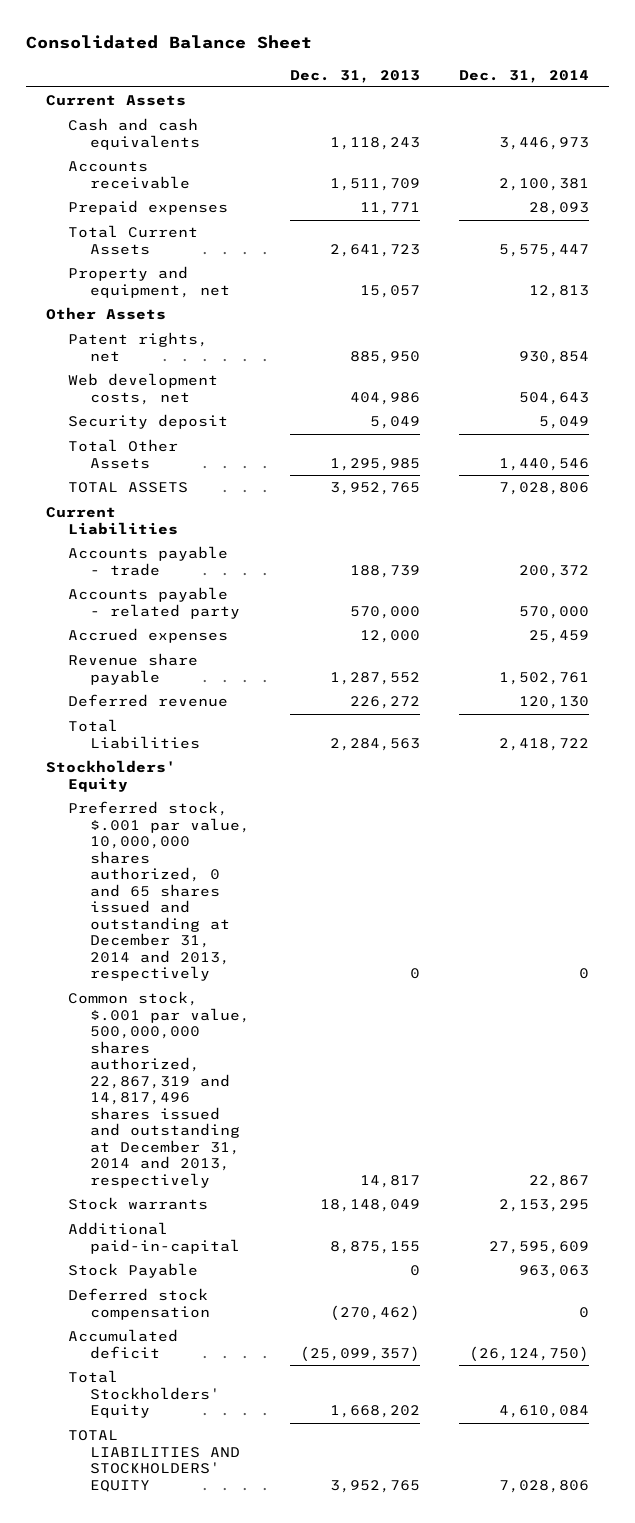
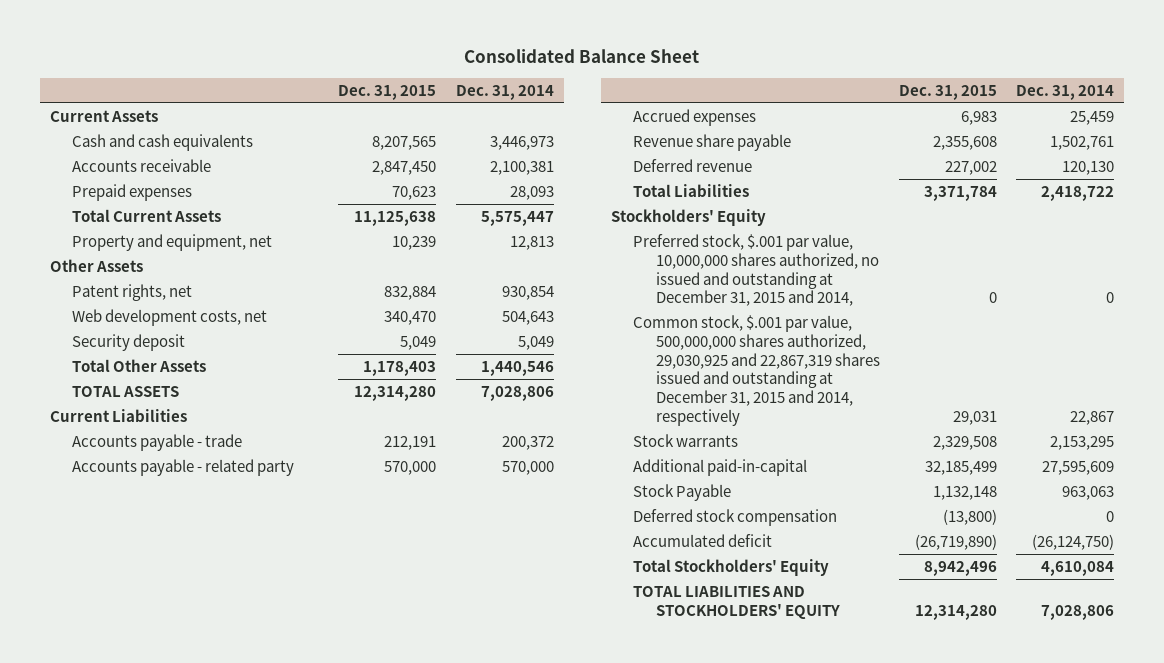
[289,69,420,83] Dec. 31, 2013 -> none
none -> [338,84,437,100] Dec. 31, 2015
[67,801,251,982] Preferred stock, $.001 par value, 10,000,000 shares authorized, 0 and 65 shares issued and outstanding at December 31, 2014 and 2013, respectively -> [633,233,879,307] Preferred stock, $.001 par value, 10,000,000 shares authorized, no issued and outstanding at December 31, 2015 and 2014,
[67,991,251,1188] Common stock, $.001 par value, 500,000,000 shares authorized, 22,867,319 and 14,817,496 shares issued and outstanding at December 31, 2014 and 2013, respectively -> [633,314,880,427] Common stock, $.001 par value, 500,000,000 shares authorized, 29,030,925 and 22,867,319 shares issued and outstanding at December 31, 2015 and 2014, respectively

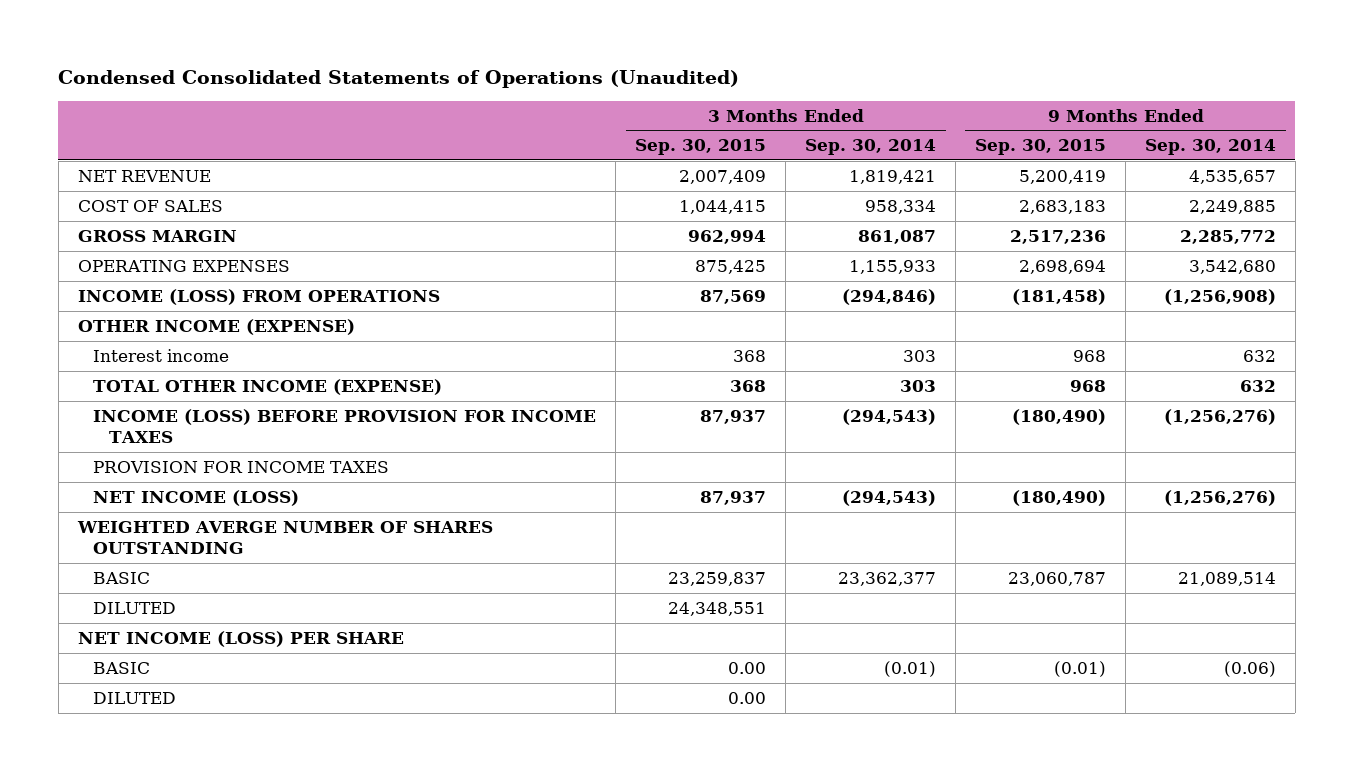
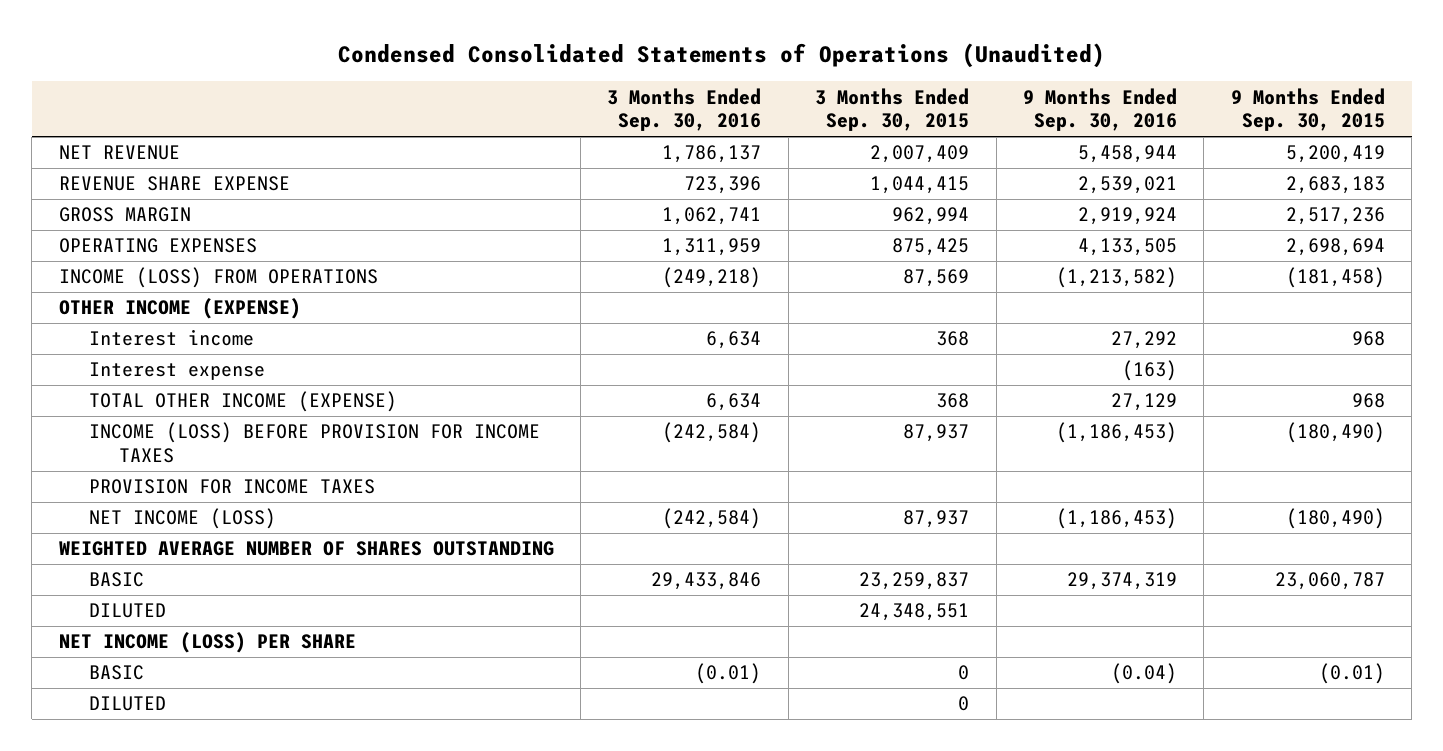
[805,139,937,156] Sep. 30, 2014 -> none
[1144,139,1276,156] Sep. 30, 2014 -> none
none -> [607,87,762,132] 3 Months Ended Sep. 30, 2016
none -> [1022,87,1177,132] 9 Months Ended Sep. 30, 2016
[77,199,223,212] COST OF SALES -> [58,176,290,192] REVENUE SHARE EXPENSE
none -> [88,362,265,381] Interest expense
[76,520,493,554] WEIGHTED AVERGE NUMBER OF SHARES OUTSTANDING -> [58,541,554,557] WEIGHTED AVERAGE NUMBER OF SHARES OUTSTANDING
[728,661,767,674] 0.00 -> [958,665,970,681] 0
[728,691,767,704] 0.00 -> [958,696,970,712] 0

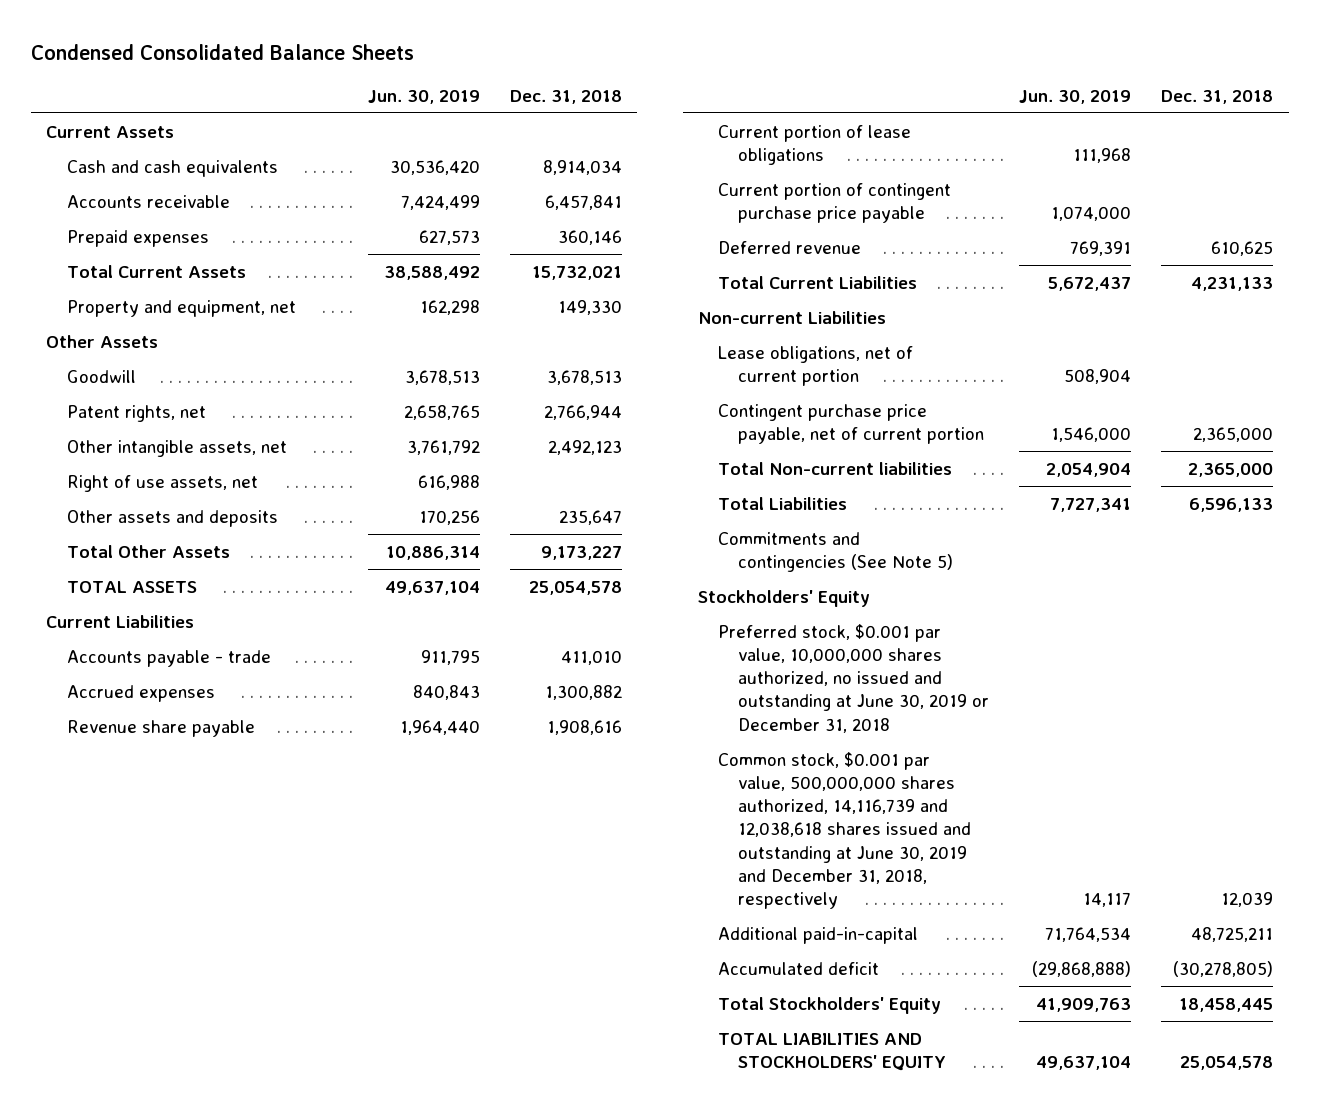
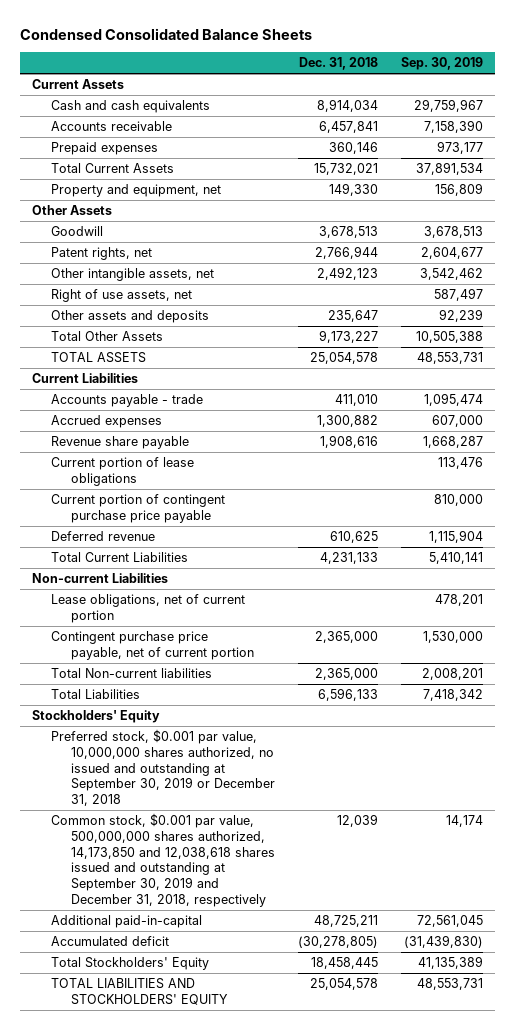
[367,89,480,104] Jun. 30, 2019 -> none
none -> [401,57,484,71] Sep. 30, 2019
[718,531,954,572] Commitments and contingencies (See Note 5) -> none
[718,623,990,733] Preferred stock, $0.001 par value, 10,000,000 shares authorized, no issued and outstanding at June 30, 2019 or December 31, 2018 -> [51,729,276,806] Preferred stock, $0.001 par value, 10,000,000 shares authorized, no issued and outstanding at September 30, 2019 or December 31, 2018
[718,751,972,910] Common stock, $0.001 par value, 500,000,000 shares authorized, 14,116,739 and 12,038,618 shares issued and outstanding at June 30, 2019 and December 31, 2018, respectively -> [51,813,276,907] Common stock, $0.001 par value, 500,000,000 shares authorized, 14,173,850 and 12,038,618 shares issued and outstanding at September 30, 2019 and December 31, 2018, respectively

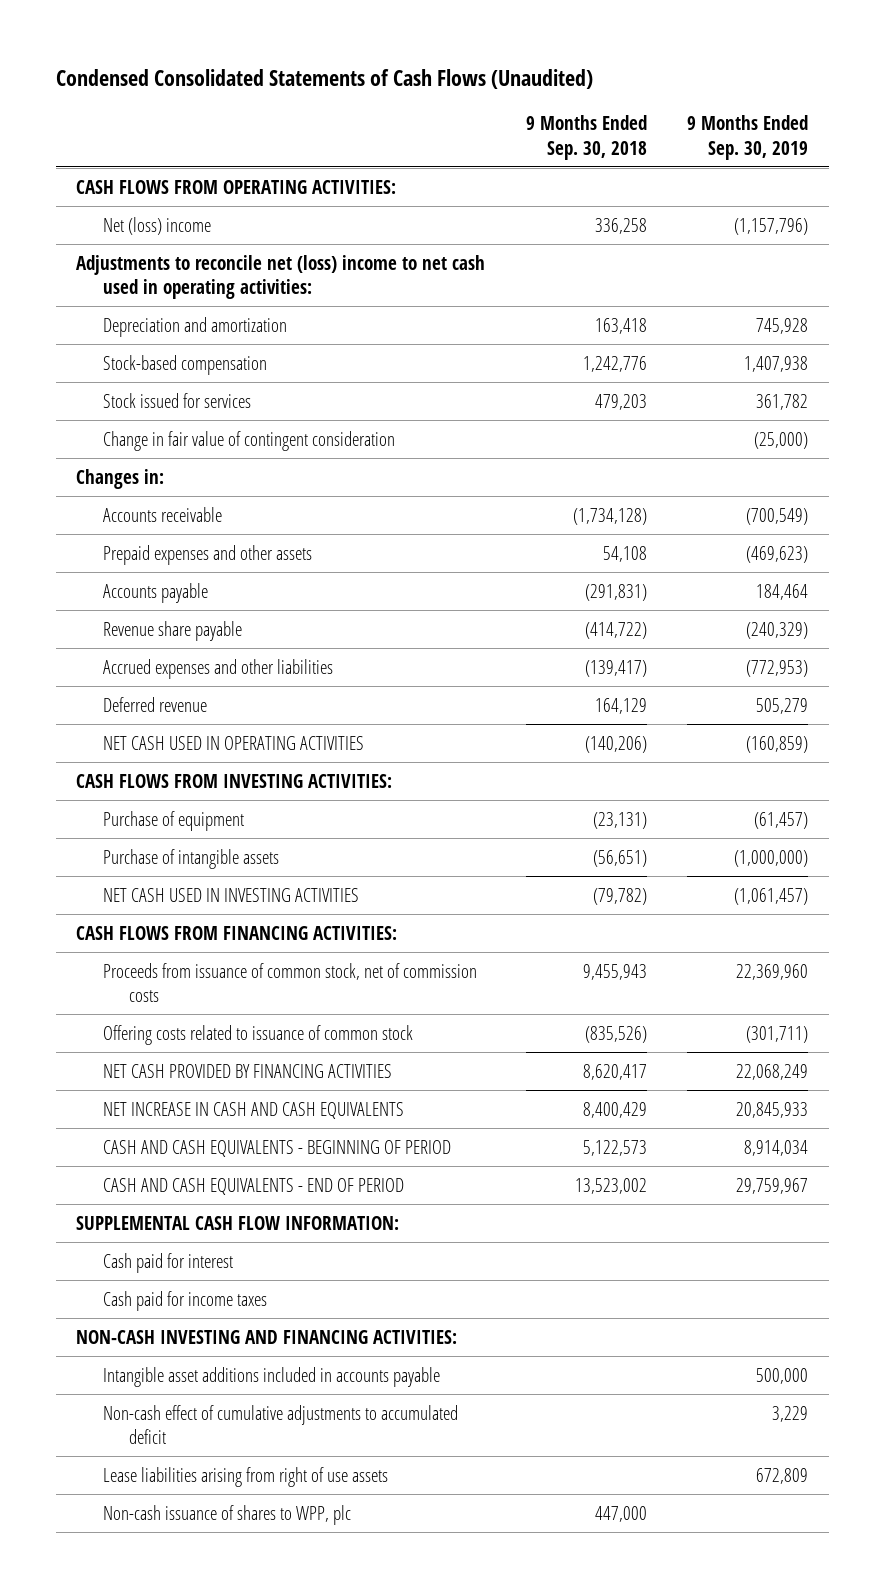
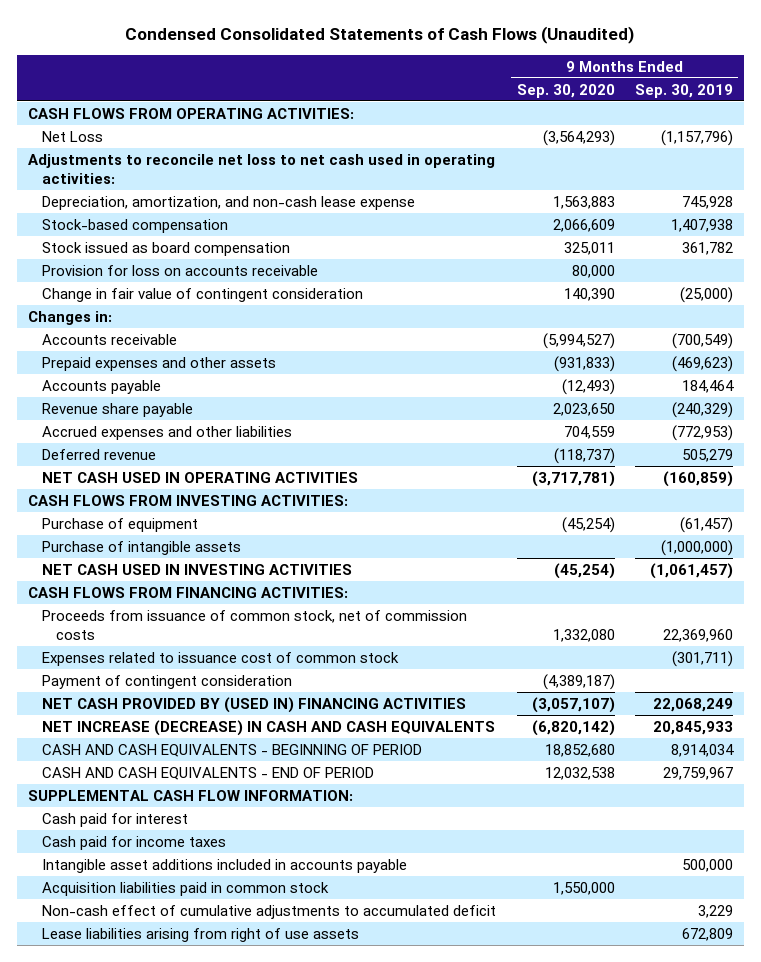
[525,115,647,160] 9 Months Ended Sep. 30, 2018 -> none
none -> [516,83,615,98] Sep. 30, 2020
[102,216,211,235] Net (loss) income -> [41,130,103,142] Net Loss
[76,254,486,300] Adjustments to reconcile net (loss) income to net cash used in operating activities: -> [27,153,495,184] Adjustments to reconcile net loss to net cash used in operating activities:
[102,316,287,337] Depreciation and amortization -> [41,195,415,210] Depreciation, amortization, and non-cash lease expense
[102,392,251,408] Stock issued for services -> [41,241,290,256] Stock issued as board compensation
none -> [41,264,318,276] Provision for loss on accounts receivable
[102,1024,413,1045] Offering costs related to issuance of common stock -> [41,651,399,666] Expenses related to issuance cost of common stock
none -> [41,674,292,689] Payment of contingent consideration
[102,1063,392,1078] NET CASH PROVIDED BY FINANCING ACTIVITIES -> [41,696,466,713] NET CASH PROVIDED BY (USED IN) FINANCING ACTIVITIES
[102,1101,404,1119] NET INCREASE IN CASH AND CASH EQUIVALENTS -> [41,719,495,736] NET INCREASE (DECREASE) IN CASH AND CASH EQUIVALENTS
[76,1329,458,1344] NON-CASH INVESTING AND FINANCING ACTIVITIES: -> none
none -> [41,881,329,896] Acquisition liabilities paid in common stock
[102,1504,351,1525] Non-cash issuance of shares to WPP, plc -> none

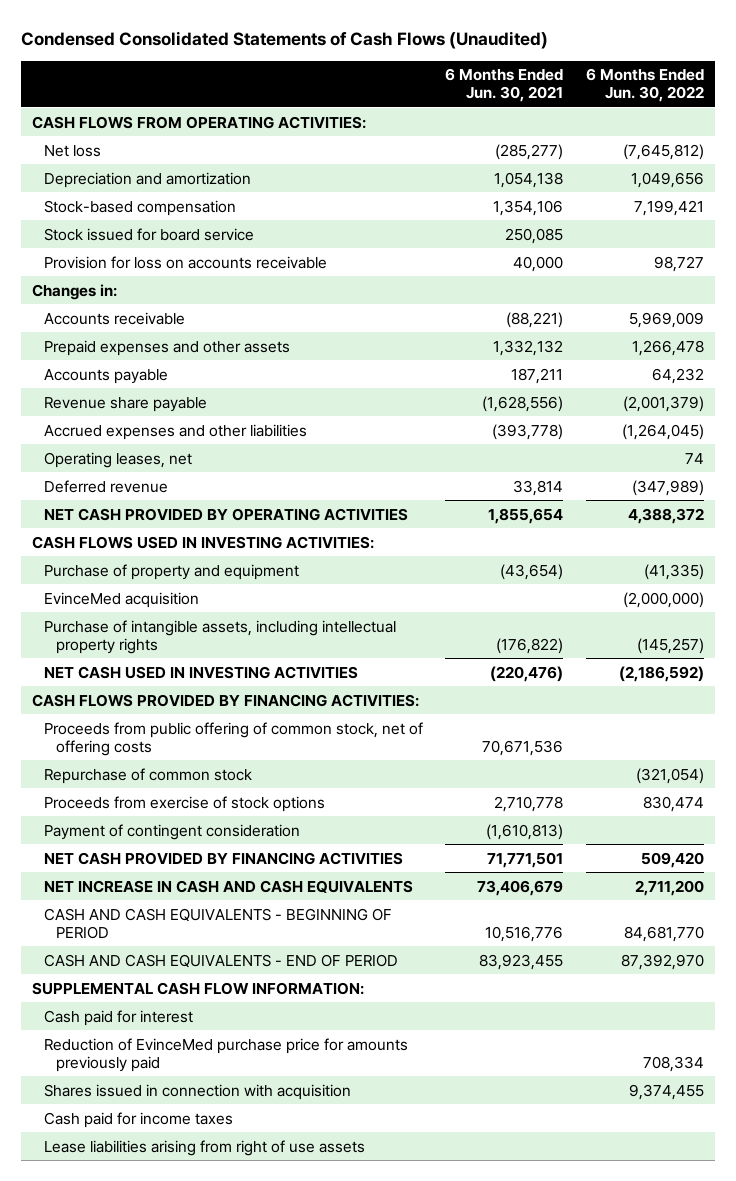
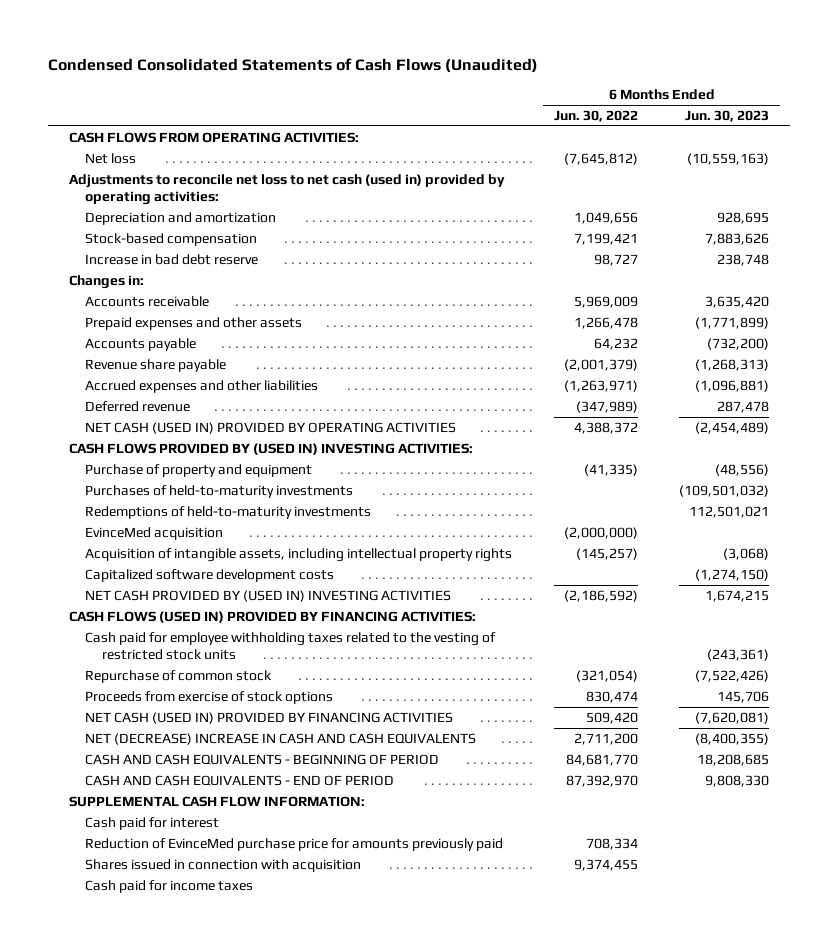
[445,68,564,103] 6 Months Ended Jun. 30, 2021 -> none
none -> [685,110,770,123] Jun. 30, 2023
none -> [69,174,506,205] Adjustments to reconcile net loss to net cash (used in) provided by operating activities:
[44,227,255,241] Stock issued for board service -> none
[44,255,328,269] Provision for loss on accounts receivable -> [85,254,259,266] Increase in bad debt reserve
[44,451,193,468] Operating leases, net -> none
[621,423,704,440] (1,264,045) -> [563,380,638,393] (1,263,971)
[44,507,409,521] NET CASH PROVIDED BY OPERATING ACTIVITIES -> [85,422,457,435] NET CASH (USED IN) PROVIDED BY OPERATING ACTIVITIES
[32,535,375,549] CASH FLOWS USED IN INVESTING ACTIVITIES: -> [69,443,474,456] CASH FLOWS PROVIDED BY (USED IN) INVESTING ACTIVITIES:
none -> [85,485,354,499] Purchases of held-to-maturity investments
none -> [85,506,372,520] Redemptions of held-to-maturity investments
[44,721,424,756] Proceeds from public offering of common stock, net of offering costs -> none
[44,619,397,654] Purchase of intangible assets, including intellectual property rights -> [85,548,513,563] Acquisition of intangible assets, including intellectual property rights
none -> [85,569,335,583] Capitalized software development costs
[44,665,359,679] NET CASH USED IN INVESTING ACTIVITIES -> [85,590,452,603] NET CASH PROVIDED BY (USED IN) INVESTING ACTIVITIES
[32,693,420,707] CASH FLOWS PROVIDED BY FINANCING ACTIVITIES: -> [69,611,477,624] CASH FLOWS (USED IN) PROVIDED BY FINANCING ACTIVITIES:
none -> [85,632,497,660] Cash paid for employee withholding taxes related to the vesting of restricted stock units
[44,823,301,840] Payment of contingent consideration -> none
[44,851,404,865] NET CASH PROVIDED BY FINANCING ACTIVITIES -> [85,712,454,725] NET CASH (USED IN) PROVIDED BY FINANCING ACTIVITIES
[44,879,414,893] NET INCREASE IN CASH AND CASH EQUIVALENTS -> [85,733,477,746] NET (DECREASE) INCREASE IN CASH AND CASH EQUIVALENTS
[44,1139,366,1156] Lease liabilities arising from right of use assets -> none

